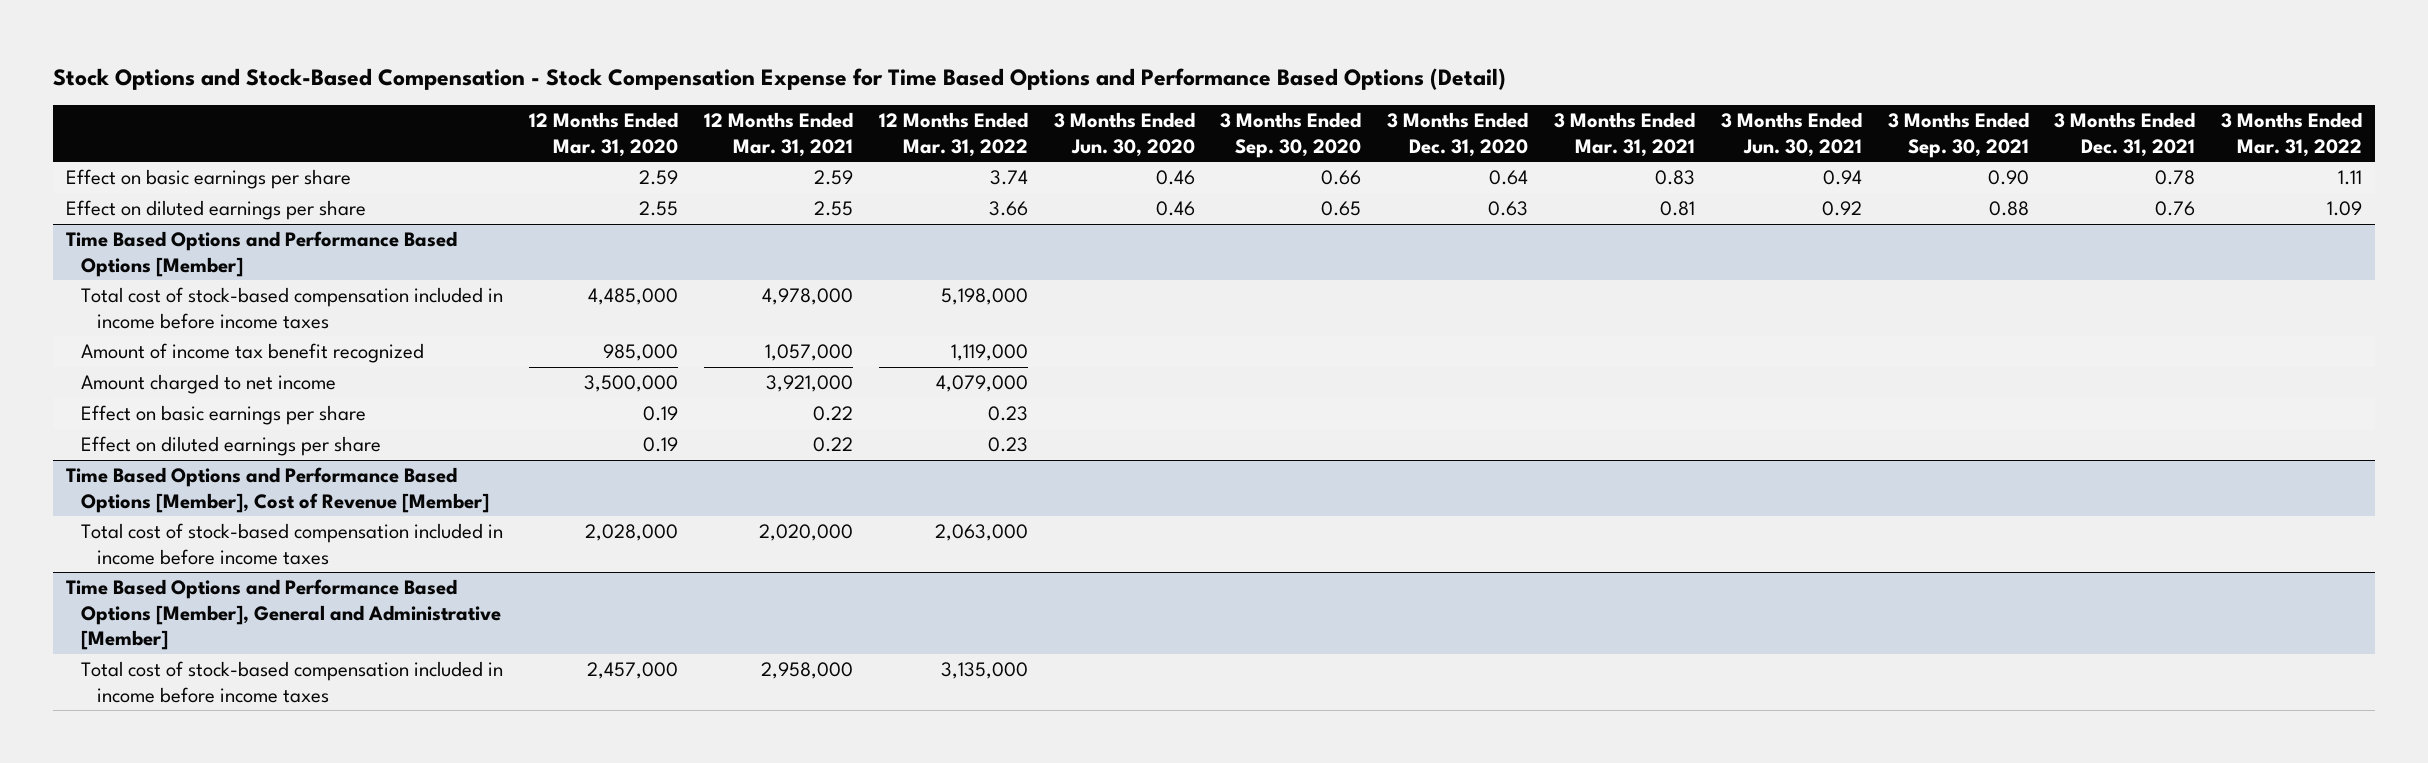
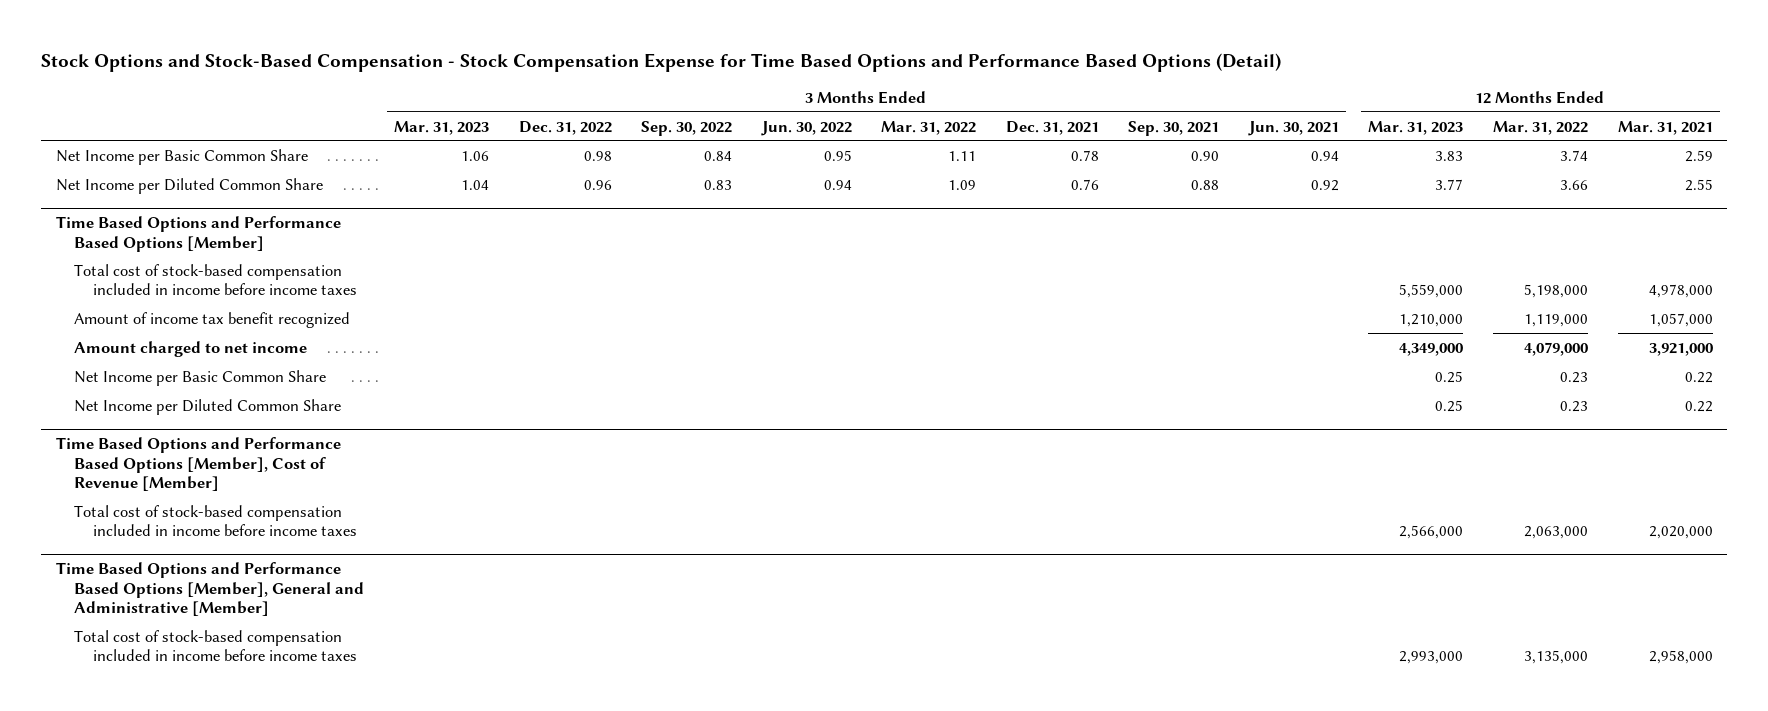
[529,112,679,157] 12 Months Ended Mar. 31, 2020 -> none
[1053,112,1195,157] 3 Months Ended Jun. 30, 2020 -> none
[1220,112,1362,158] 3 Months Ended Sep. 30, 2020 -> none
[1387,112,1529,157] 3 Months Ended Dec. 31, 2020 -> none
[1554,112,1696,157] 3 Months Ended Mar. 31, 2021 -> none
none -> [393,120,489,135] Mar. 31, 2023
none -> [518,120,612,135] Dec. 31, 2022
none -> [641,120,733,136] Sep. 30, 2022
none -> [760,120,852,136] Jun. 30, 2022
none -> [1368,120,1464,135] Mar. 31, 2023
[65,169,351,190] Effect on basic earnings per share -> [55,148,308,165] Net Income per Basic Common Share
[65,200,366,221] Effect on diluted earnings per share -> [55,177,323,194] Net Income per Diluted Common Share
[81,405,367,426] Effect on basic earnings per share -> [74,369,327,386] Net Income per Basic Common Share
[81,436,382,457] Effect on diluted earnings per share -> [74,398,342,415] Net Income per Diluted Common Share

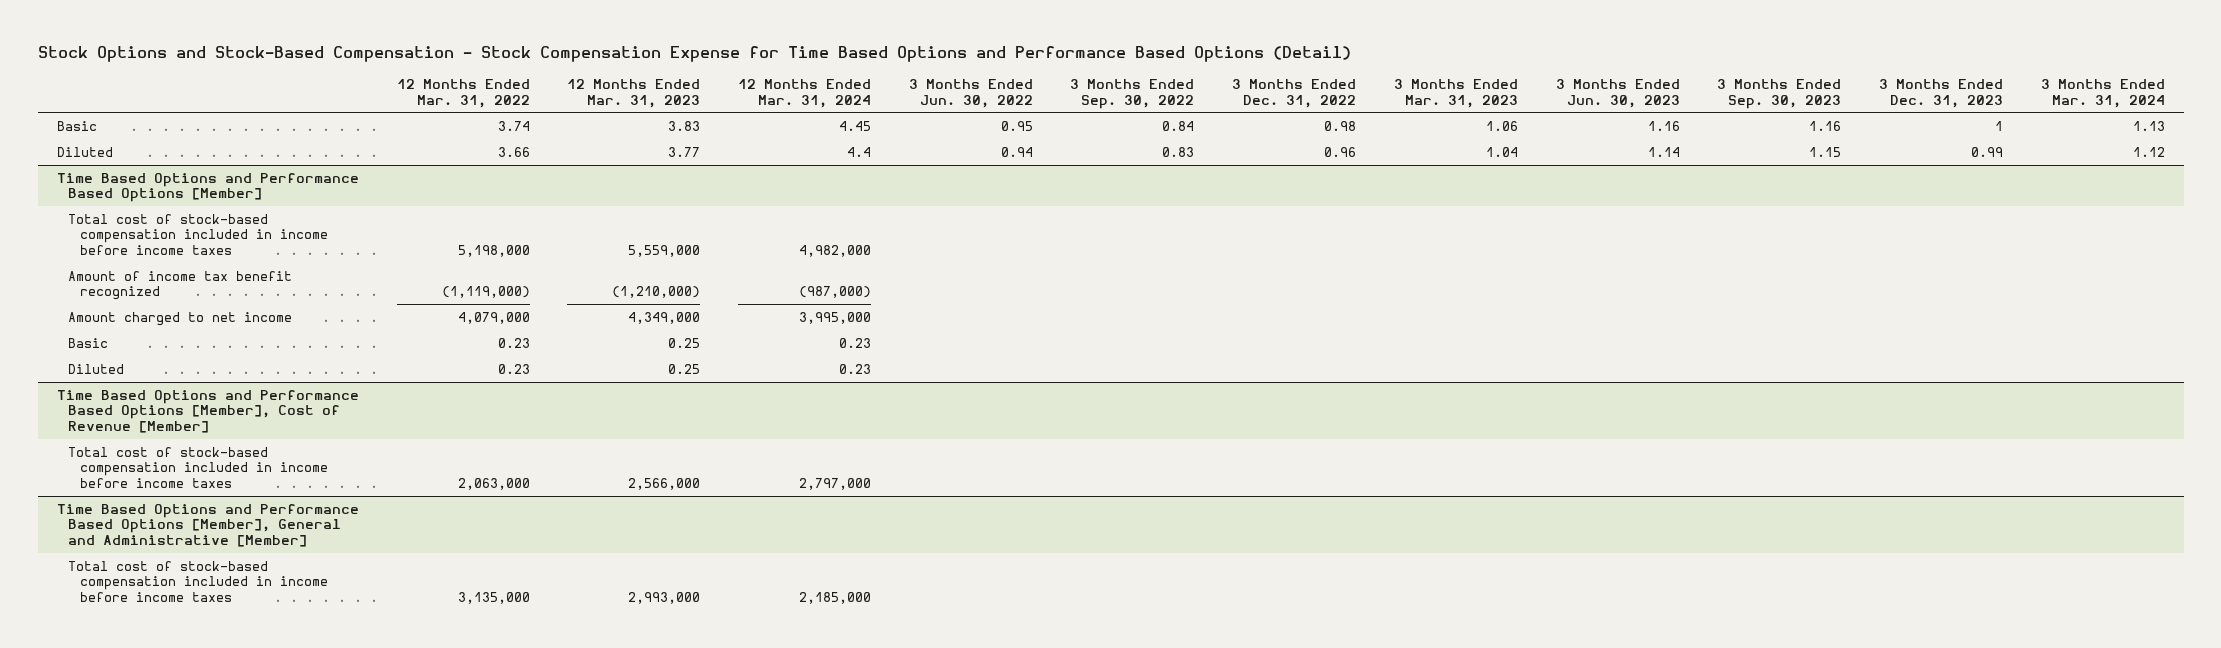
[881,120,977,135] Mar. 31, 2022 -> none
[1005,120,1099,135] Dec. 31, 2021 -> none
[1128,120,1220,136] Sep. 30, 2021 -> none
[1247,120,1339,136] Jun. 30, 2021 -> none
[1617,120,1713,135] Mar. 31, 2021 -> none
none -> [737,79,871,108] 12 Months Ended Mar. 31, 2024
none -> [1555,79,1680,108] 3 Months Ended Jun. 30, 2023
none -> [1717,79,1842,109] 3 Months Ended Sep. 30, 2023
none -> [1878,79,2003,108] 3 Months Ended Dec. 31, 2023
none -> [2040,79,2165,108] 3 Months Ended Mar. 31, 2024
[55,148,308,165] Net Income per Basic Common Share -> [56,120,97,131] Basic
[55,177,323,194] Net Income per Diluted Common Share -> [56,146,113,157] Diluted
[1399,313,1464,327] 1,210,000 -> [612,286,701,299] (1,210,000)
[1523,313,1588,327] 1,119,000 -> [441,286,530,299] (1,119,000)
[74,369,327,386] Net Income per Basic Common Share -> [68,337,109,348] Basic
[74,398,342,415] Net Income per Diluted Common Share -> [68,363,125,374] Diluted

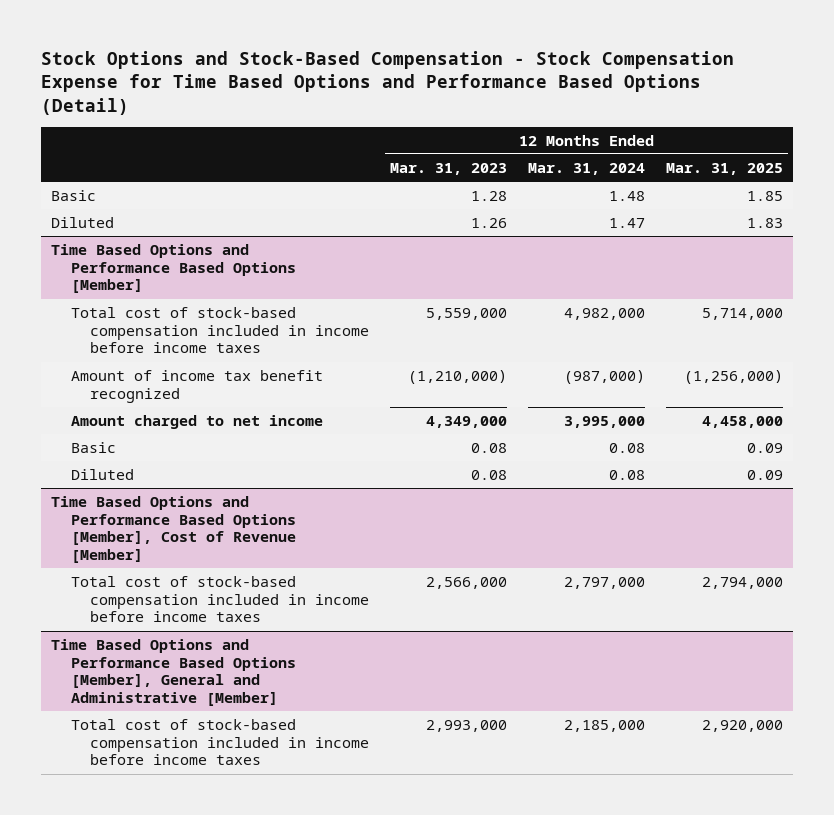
[396,79,530,108] 12 Months Ended Mar. 31, 2022 -> none
[908,79,1033,108] 3 Months Ended Jun. 30, 2022 -> none
[1070,79,1195,109] 3 Months Ended Sep. 30, 2022 -> none
[1232,79,1357,108] 3 Months Ended Dec. 31, 2022 -> none
[1393,79,1518,108] 3 Months Ended Mar. 31, 2023 -> none
[1555,79,1680,108] 3 Months Ended Jun. 30, 2023 -> none
[1717,79,1842,109] 3 Months Ended Sep. 30, 2023 -> none
[1878,79,2003,108] 3 Months Ended Dec. 31, 2023 -> none
[2040,79,2165,108] 3 Months Ended Mar. 31, 2024 -> none
none -> [666,162,784,175] Mar. 31, 2025
[668,120,701,131] 3.83 -> [471,191,508,202] 1.28
[838,120,871,131] 4.45 -> [609,191,646,202] 1.48
[668,146,701,157] 3.77 -> [471,218,508,229] 1.26
[846,146,871,157] 4.4 -> [609,218,646,229] 1.47
[668,337,701,348] 0.25 -> [471,443,508,454] 0.08
[838,337,871,348] 0.23 -> [609,443,646,454] 0.08
[668,363,701,374] 0.25 -> [471,470,508,481] 0.08
[838,363,871,374] 0.23 -> [609,470,646,481] 0.08

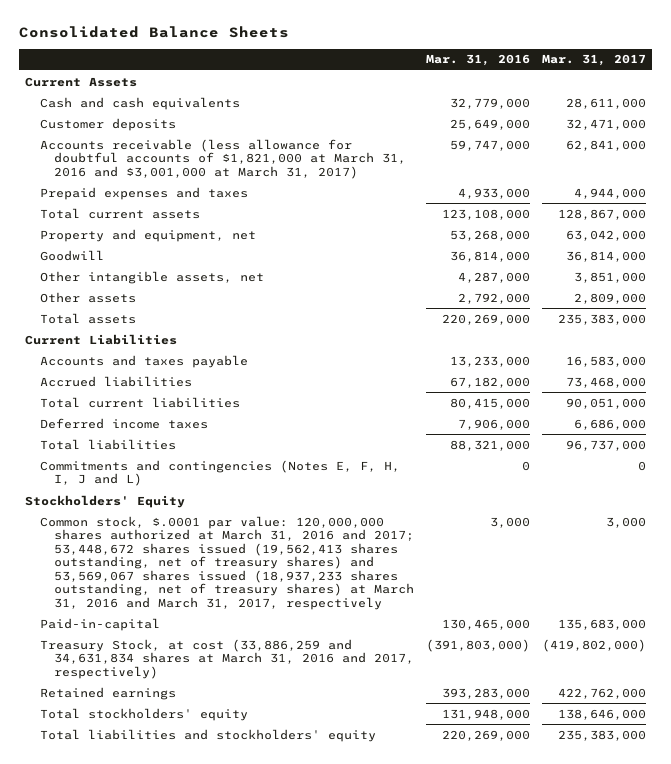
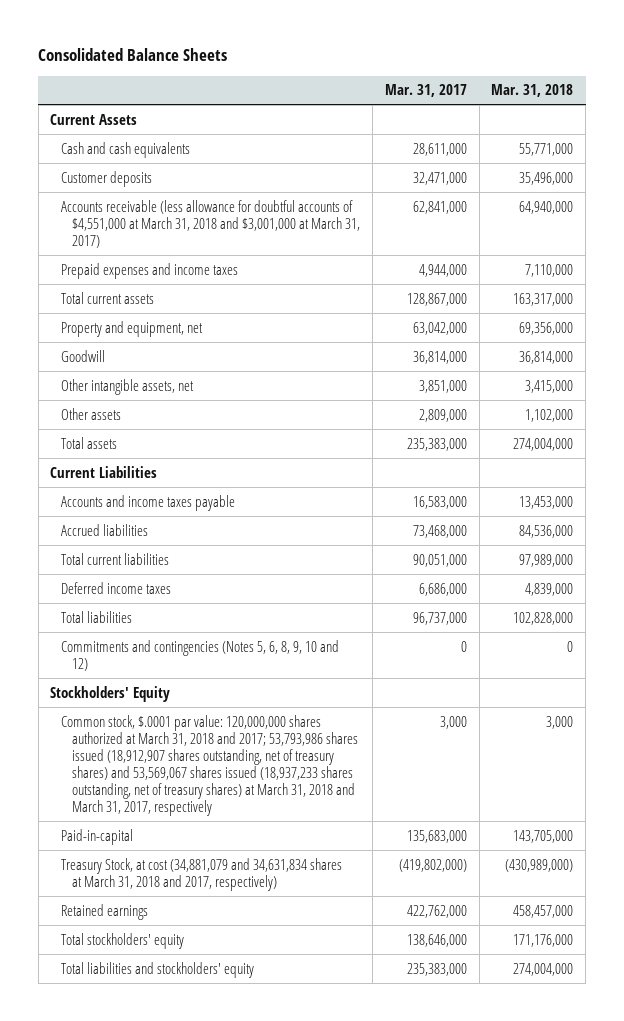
[426,54,531,67] Mar. 31, 2016 -> none
none -> [491,84,574,98] Mar. 31, 2018
[39,138,407,179] Accounts receivable (less allowance for doubtful accounts of $1,821,000 at March 31, 2016 and $3,001,000 at March 31, 2017) -> [61,199,361,248] Accounts receivable (less allowance for doubtful accounts of $4,551,000 at March 31, 2018 and $3,001,000 at March 31, 2017)
[39,186,248,200] Prepaid expenses and taxes -> [61,262,239,279] Prepaid expenses and income taxes
[39,354,248,368] Accounts and taxes payable -> [61,494,236,511] Accounts and income taxes payable
[39,459,400,487] Commitments and contingencies (Notes E, F, H, I, J and L) -> [61,639,340,671] Commitments and contingencies (Notes 5, 6, 8, 9, 10 and 12)
[39,515,415,610] Common stock, $.0001 par value: 120,000,000 shares authorized at March 31, 2016 and 2017; 53,448,672 shares issued (19,562,413 shares outstanding, net of treasury shares) and 53,569,067 shares issued (18,937,233 shares outstanding, net of treasury shares) at March 31, 2016 and March 31, 2017, respectively -> [61,714,359,816] Common stock, $.0001 par value: 120,000,000 shares authorized at March 31, 2018 and 2017; 53,793,986 shares issued (18,912,907 shares outstanding, net of treasury shares) and 53,569,067 shares issued (18,937,233 shares outstanding, net of treasury shares) at March 31, 2018 and March 31, 2017, respectively
[39,638,415,679] Treasury Stock, at cost (33,886,259 and 34,631,834 shares at March 31, 2016 and 2017, respectively) -> [61,857,343,891] Treasury Stock, at cost (34,881,079 and 34,631,834 shares at March 31, 2018 and 2017, respectively)

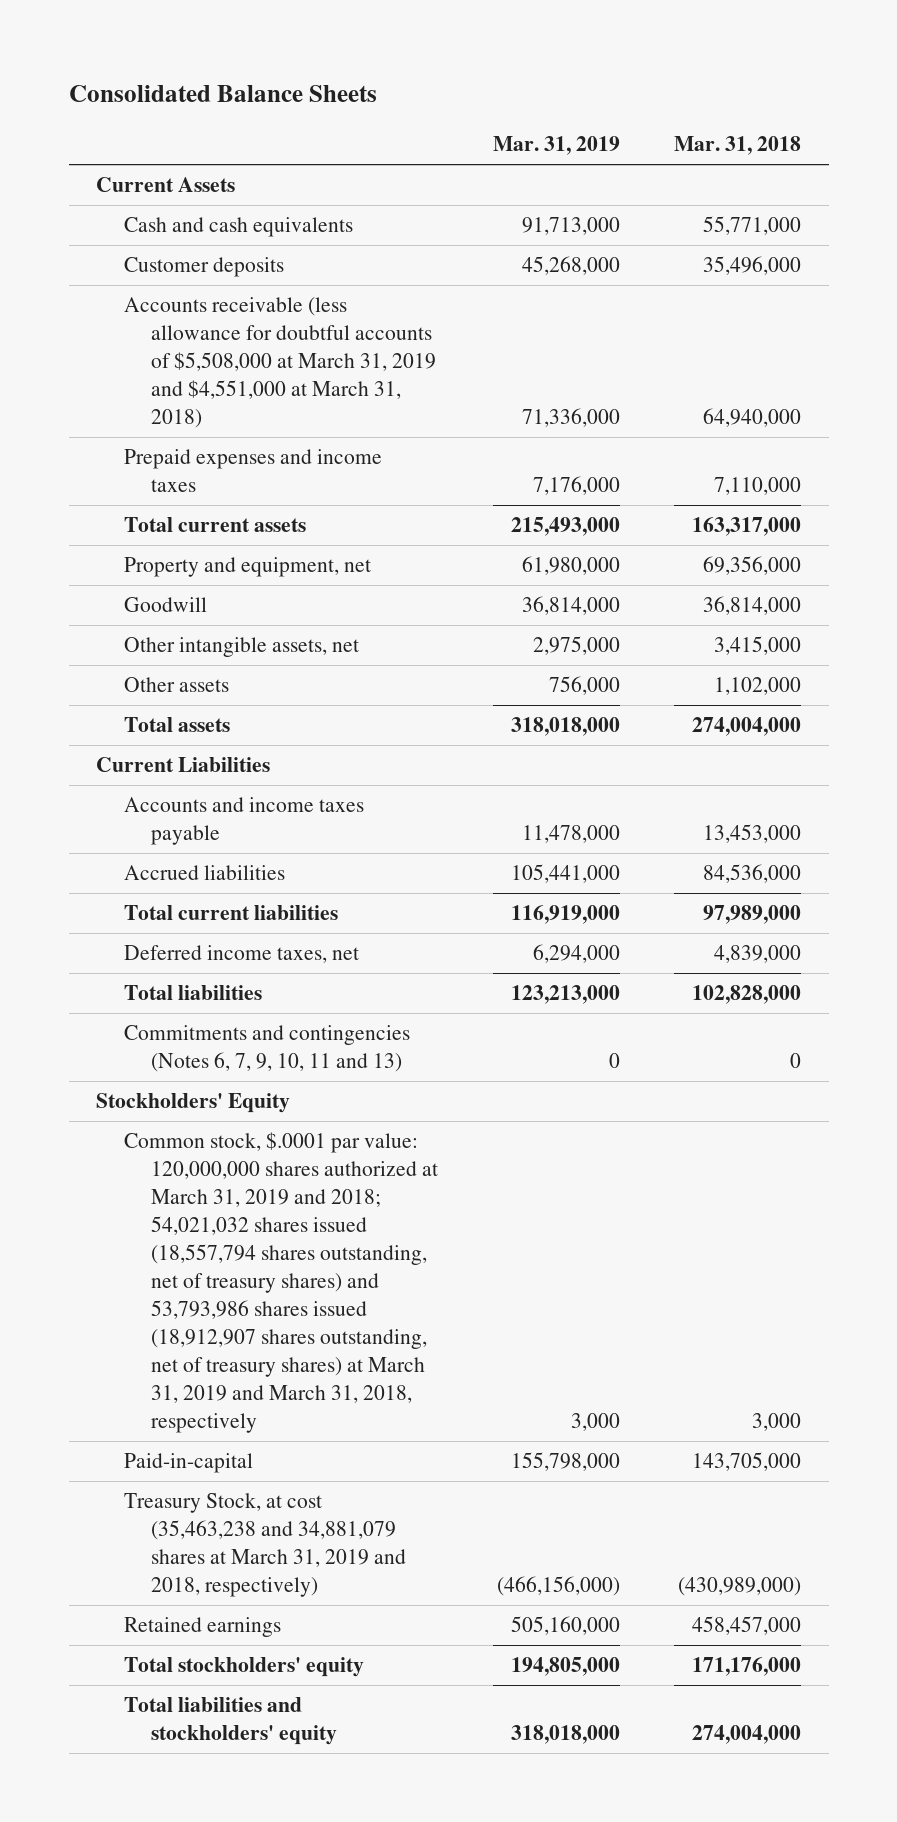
[384,84,467,98] Mar. 31, 2017 -> none
none -> [492,136,620,156] Mar. 31, 2019
[61,199,361,248] Accounts receivable (less allowance for doubtful accounts of $4,551,000 at March 31, 2018 and $3,001,000 at March 31, 2017) -> [123,297,437,429] Accounts receivable (less allowance for doubtful accounts of $5,508,000 at March 31, 2019 and $4,551,000 at March 31, 2018)
[61,581,172,594] Deferred income taxes -> [123,945,359,964] Deferred income taxes, net
[61,639,340,671] Commitments and contingencies (Notes 5, 6, 8, 9, 10 and 12) -> [123,1025,410,1073] Commitments and contingencies (Notes 6, 7, 9, 10, 11 and 13)
[61,714,359,816] Common stock, $.0001 par value: 120,000,000 shares authorized at March 31, 2018 and 2017; 53,793,986 shares issued (18,912,907 shares outstanding, net of treasury shares) and 53,569,067 shares issued (18,937,233 shares outstanding, net of treasury shares) at March 31, 2018 and March 31, 2017, respectively -> [123,1132,439,1434] Common stock, $.0001 par value: 120,000,000 shares authorized at March 31, 2019 and 2018; 54,021,032 shares issued (18,557,794 shares outstanding, net of treasury shares) and 53,793,986 shares issued (18,912,907 shares outstanding, net of treasury shares) at March 31, 2019 and March 31, 2018, respectively
[61,857,343,891] Treasury Stock, at cost (34,881,079 and 34,631,834 shares at March 31, 2018 and 2017, respectively) -> [123,1493,407,1598] Treasury Stock, at cost (35,463,238 and 34,881,079 shares at March 31, 2019 and 2018, respectively)

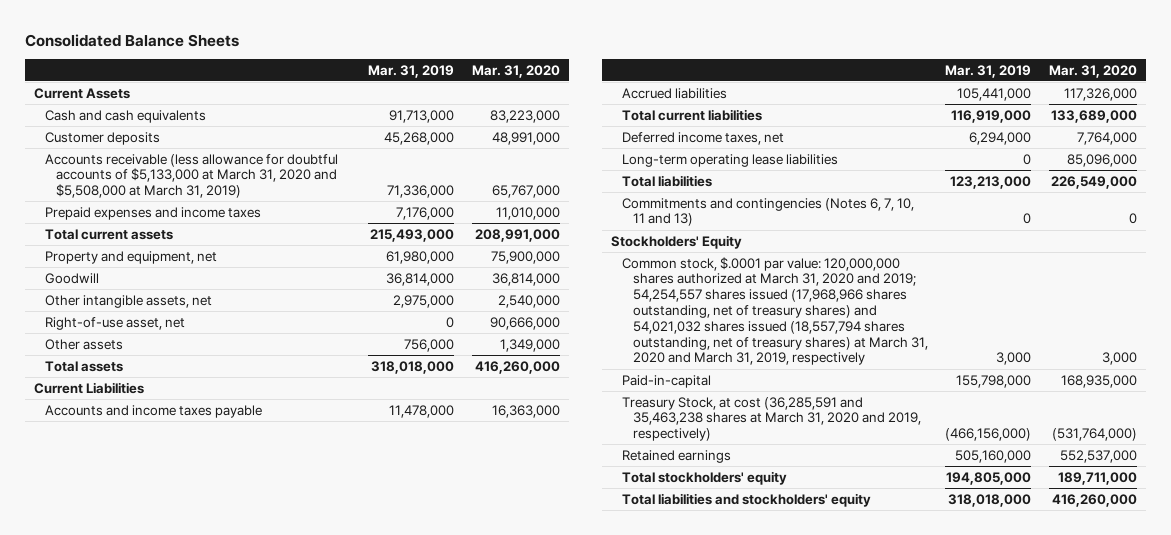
[674,136,802,156] Mar. 31, 2018 -> none
none -> [472,64,561,78] Mar. 31, 2020
[123,297,437,429] Accounts receivable (less allowance for doubtful accounts of $5,508,000 at March 31, 2019 and $4,551,000 at March 31, 2018) -> [44,153,338,199] Accounts receivable (less allowance for doubtful accounts of $5,133,000 at March 31, 2020 and $5,508,000 at March 31, 2019)
none -> [44,316,185,330] Right-of-use asset, net
none -> [621,153,838,167] Long-term operating lease liabilities
[123,1025,410,1073] Commitments and contingencies (Notes 6, 7, 9, 10, 11 and 13) -> [621,197,914,227] Commitments and contingencies (Notes 6, 7, 10, 11 and 13)
[123,1132,439,1434] Common stock, $.0001 par value: 120,000,000 shares authorized at March 31, 2019 and 2018; 54,021,032 shares issued (18,557,794 shares outstanding, net of treasury shares) and 53,793,986 shares issued (18,912,907 shares outstanding, net of treasury shares) at March 31, 2019 and March 31, 2018, respectively -> [621,256,928,366] Common stock, $.0001 par value: 120,000,000 shares authorized at March 31, 2020 and 2019; 54,254,557 shares issued (17,968,966 shares outstanding, net of treasury shares) and 54,021,032 shares issued (18,557,794 shares outstanding, net of treasury shares) at March 31, 2020 and March 31, 2019, respectively
[123,1493,407,1598] Treasury Stock, at cost (35,463,238 and 34,881,079 shares at March 31, 2019 and 2018, respectively) -> [621,396,921,442] Treasury Stock, at cost (36,285,591 and 35,463,238 shares at March 31, 2020 and 2019, respectively)

